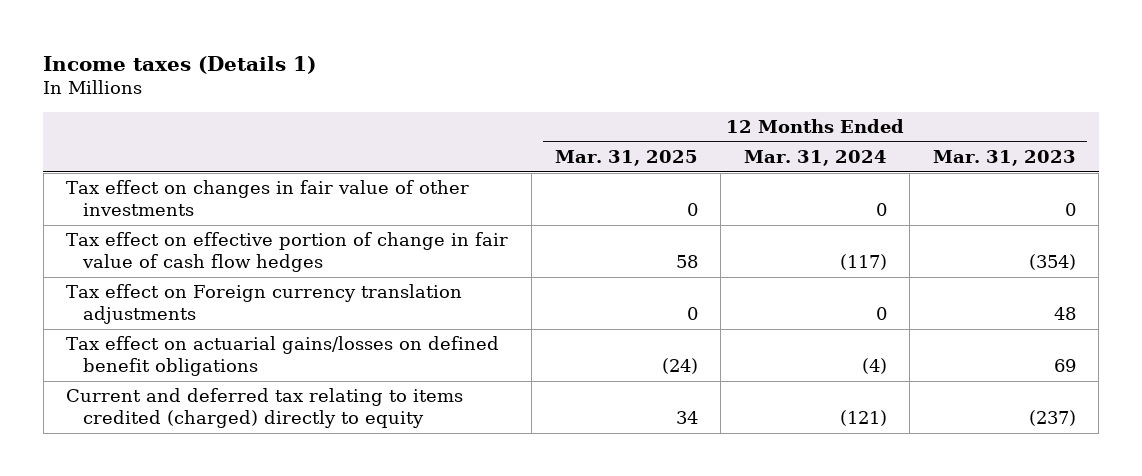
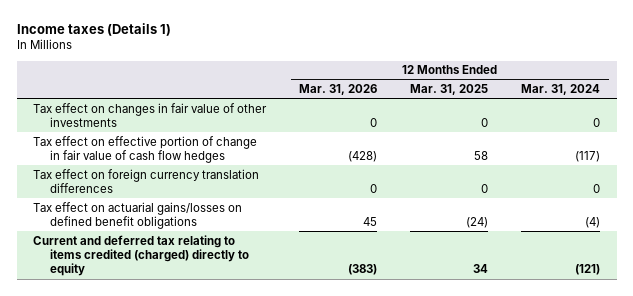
[932,150,1076,167] Mar. 31, 2023 -> none
none -> [299,84,378,96] Mar. 31, 2026
[66,284,463,325] Tax effect on Foreign currency translation adjustments -> [33,168,260,193] Tax effect on foreign currency translation differences

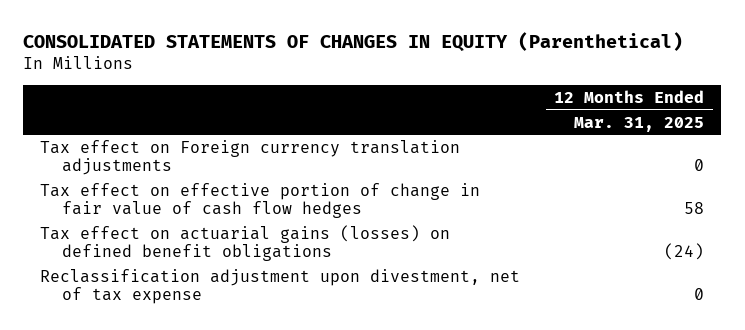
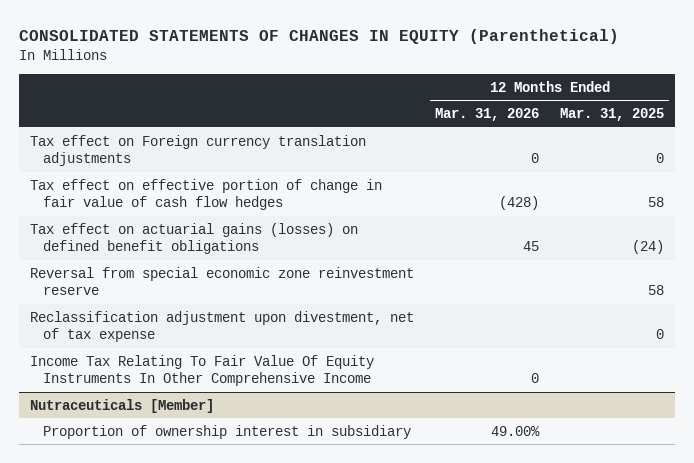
none -> [435,108,540,122] Mar. 31, 2026
none -> [30,266,415,295] Reversal from special economic zone reinvestment reserve
none -> [30,354,375,386] Income Tax Relating To Fair Value Of Equity Instruments In Other Comprehensive Income
none -> [30,398,215,413] Nutraceuticals [Member]
none -> [42,424,411,439] Proportion of ownership interest in subsidiary

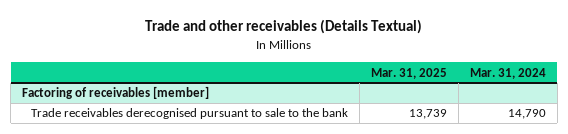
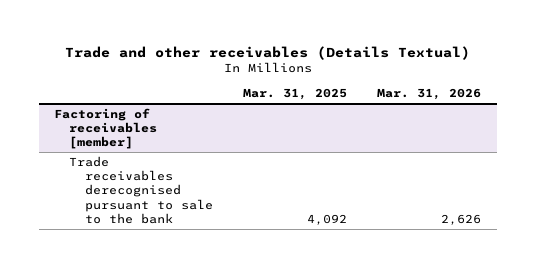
[469,67,546,79] Mar. 31, 2024 -> none
none -> [377,88,482,101] Mar. 31, 2026
[409,109,448,120] 13,739 -> [307,214,348,226] 4,092

